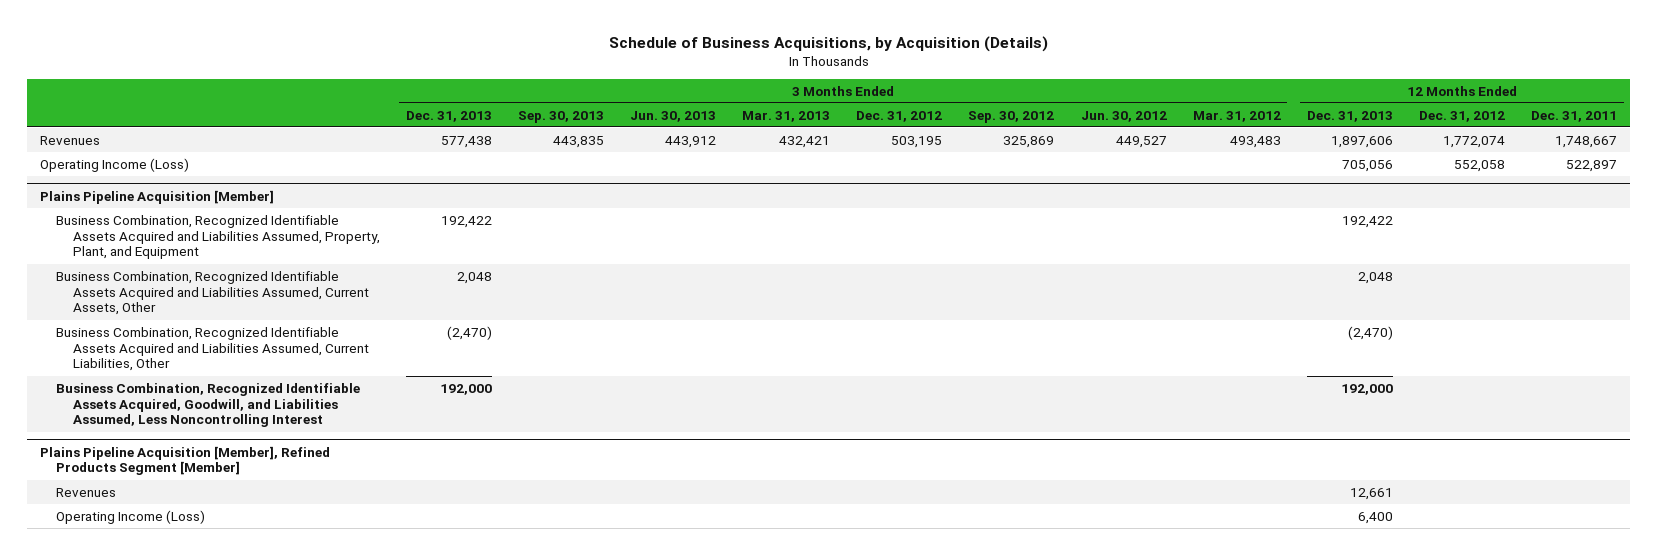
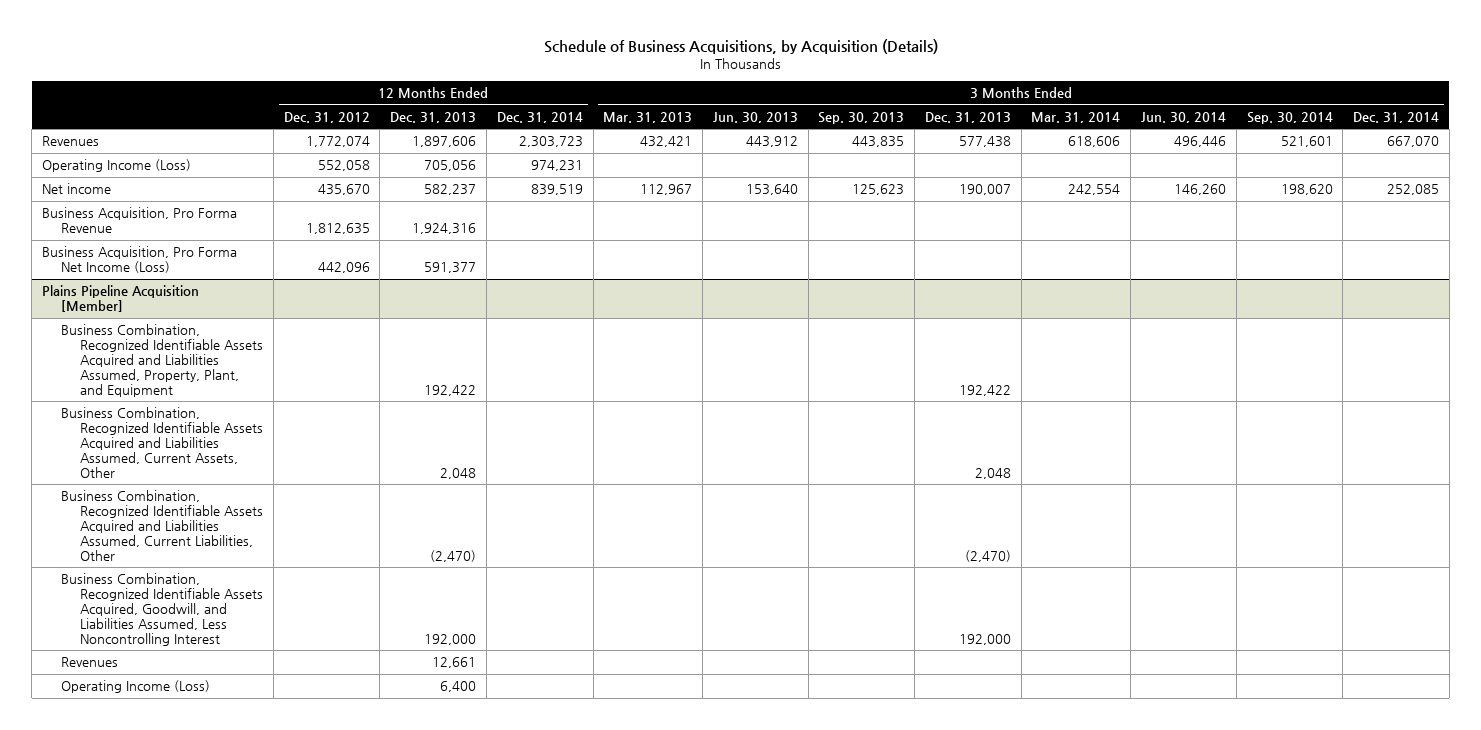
[856,110,943,122] Dec. 31, 2012 -> none
[968,110,1055,123] Sep. 30, 2012 -> none
[1080,110,1167,122] Jun. 30, 2012 -> none
[1192,110,1281,122] Mar. 31, 2012 -> none
[1531,110,1618,122] Dec. 31, 2011 -> none
none -> [496,111,583,123] Dec. 31, 2014
none -> [1031,111,1121,123] Mar. 31, 2014
none -> [1140,111,1226,123] Jun. 30, 2014
none -> [1246,111,1333,124] Sep. 30, 2014
none -> [1353,111,1440,123] Dec. 31, 2014
none -> [42,183,112,195] Net income
none -> [42,207,238,234] Business Acquisition, Pro Forma Revenue
none -> [42,246,238,274] Business Acquisition, Pro Forma Net Income (Loss)
[40,445,331,476] Plains Pipeline Acquisition [Member], Refined Products Segment [Member] -> none

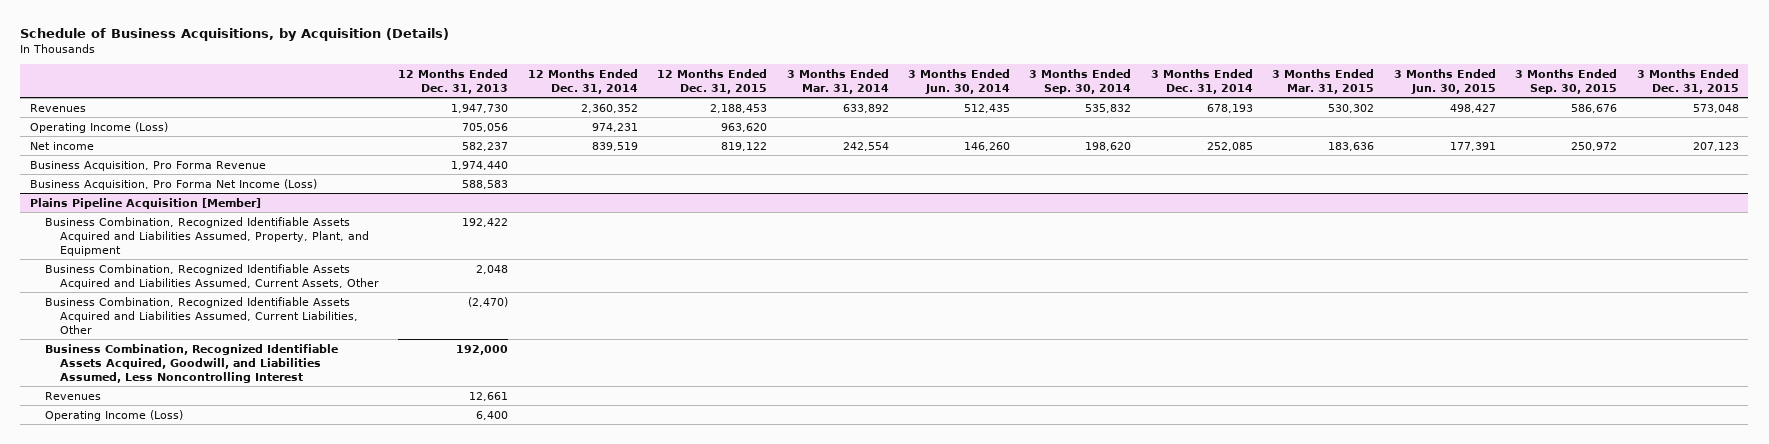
[283,111,370,123] Dec. 31, 2012 -> none
[603,111,693,123] Mar. 31, 2013 -> none
[712,111,798,123] Jun. 30, 2013 -> none
[818,111,905,124] Sep. 30, 2013 -> none
[924,111,1011,123] Dec. 31, 2013 -> none
none -> [657,68,768,94] 12 Months Ended Dec. 31, 2015
none -> [1272,68,1375,94] 3 Months Ended Mar. 31, 2015
none -> [1393,68,1496,94] 3 Months Ended Jun. 30, 2015
none -> [1515,68,1618,94] 3 Months Ended Sep. 30, 2015
none -> [1636,68,1739,94] 3 Months Ended Dec. 31, 2015
[412,136,477,148] 1,897,606 -> [451,103,509,113] 1,947,730
[518,136,583,148] 2,303,723 -> [580,103,638,113] 2,360,352
[1068,136,1121,148] 618,606 -> [842,103,889,113] 633,892
[1173,136,1226,148] 496,446 -> [964,103,1011,113] 512,435
[1280,136,1333,148] 521,601 -> [1085,103,1132,113] 535,832
[1387,136,1440,148] 667,070 -> [1206,103,1253,113] 678,193
[412,223,477,235] 1,924,316 -> [451,160,509,170] 1,974,440
[424,262,477,274] 591,377 -> [462,179,509,189] 588,583

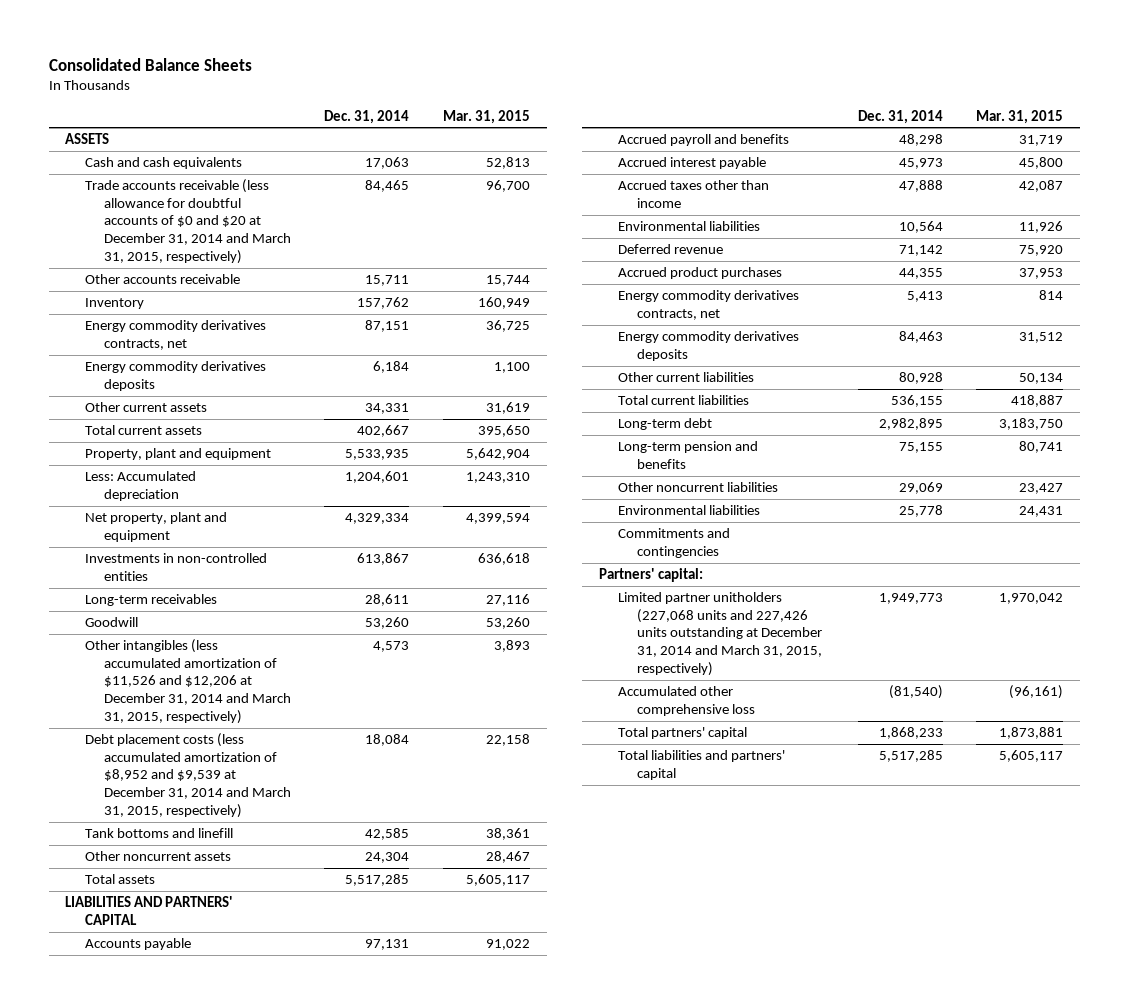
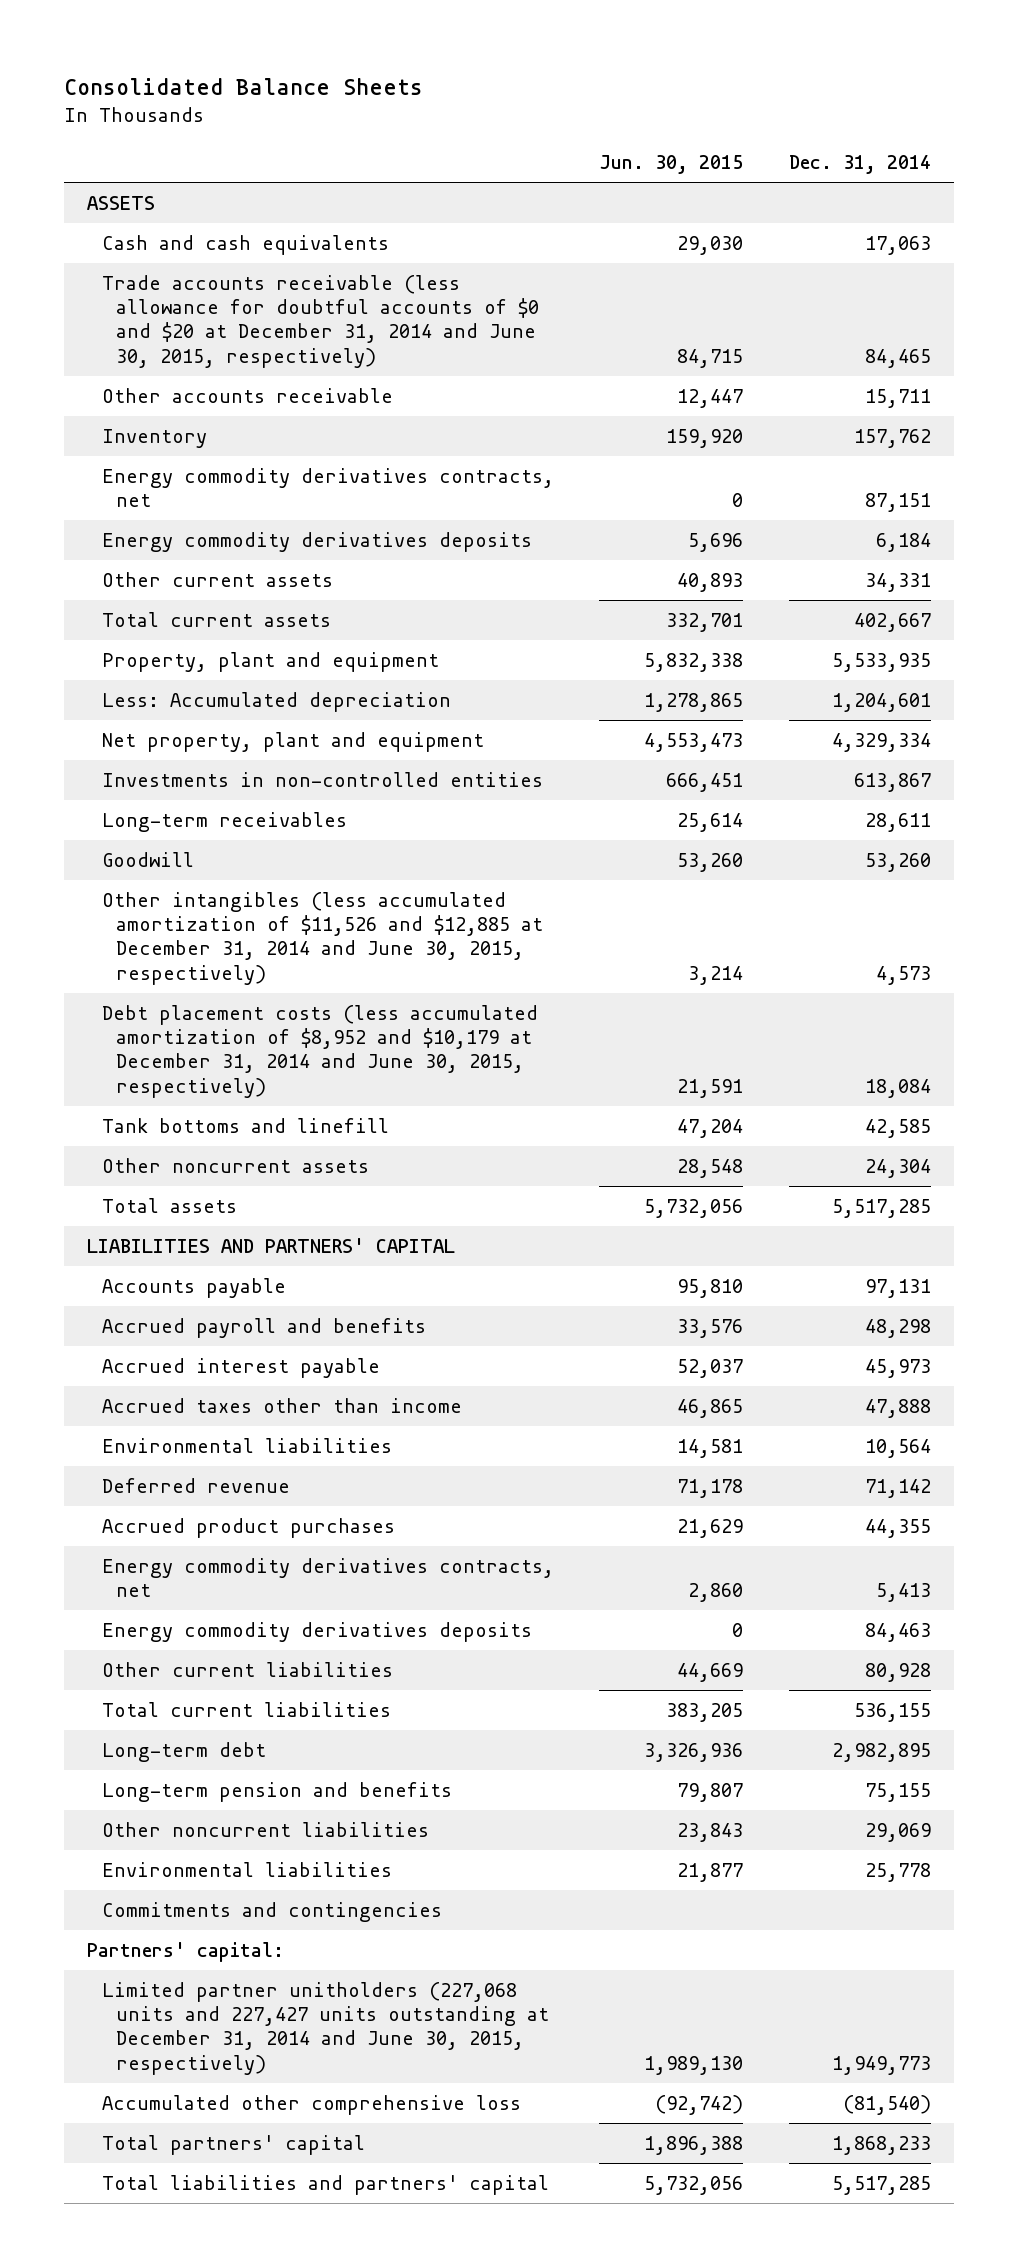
[442,109,530,124] Mar. 31, 2015 -> none
none -> [599,155,744,175] Jun. 30, 2015
[84,179,291,264] Trade accounts receivable (less allowance for doubtful accounts of $0 and $20 at December 31, 2014 and March 31, 2015, respectively) -> [101,275,540,368] Trade accounts receivable (less allowance for doubtful accounts of $0 and $20 at December 31, 2014 and June 30, 2015, respectively)
[84,639,291,724] Other intangibles (less accumulated amortization of $11,526 and $12,206 at December 31, 2014 and March 31, 2015, respectively) -> [101,892,544,985] Other intangibles (less accumulated amortization of $11,526 and $12,885 at December 31, 2014 and June 30, 2015, respectively)
[84,733,291,818] Debt placement costs (less accumulated amortization of $8,952 and $9,539 at December 31, 2014 and March 31, 2015, respectively) -> [101,1005,538,1098] Debt placement costs (less accumulated amortization of $8,952 and $10,179 at December 31, 2014 and June 30, 2015, respectively)
[618,592,823,676] Limited partner unitholders (227,068 units and 227,426 units outstanding at December 31, 2014 and March 31, 2015, respectively) -> [101,1982,550,2075] Limited partner unitholders (227,068 units and 227,427 units outstanding at December 31, 2014 and June 30, 2015, respectively)

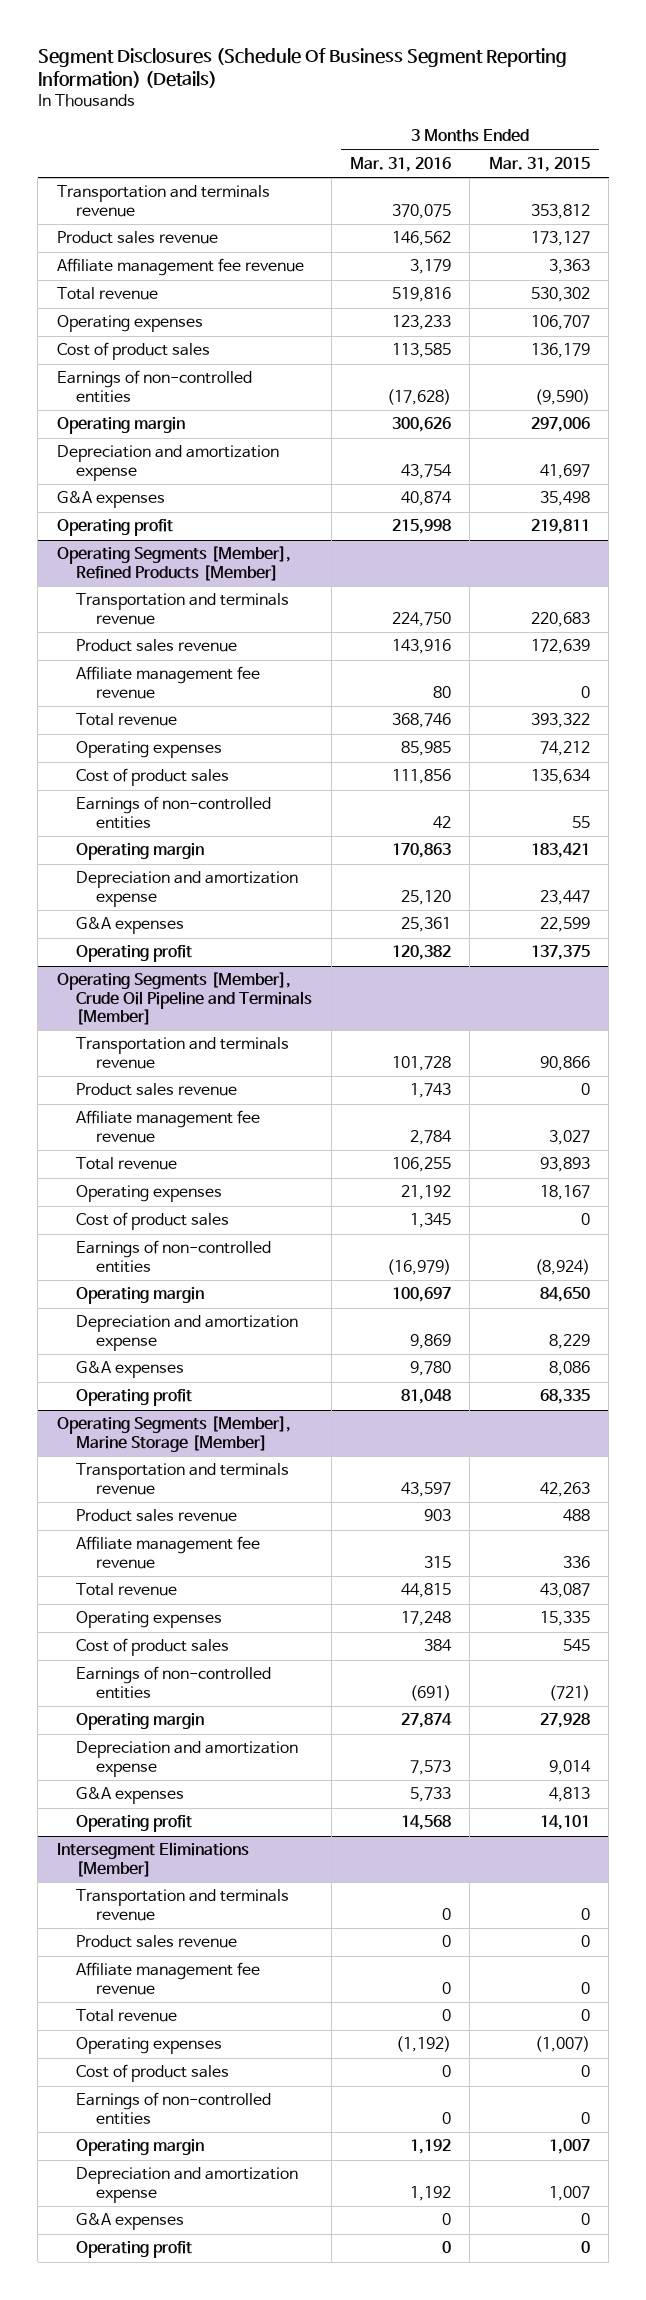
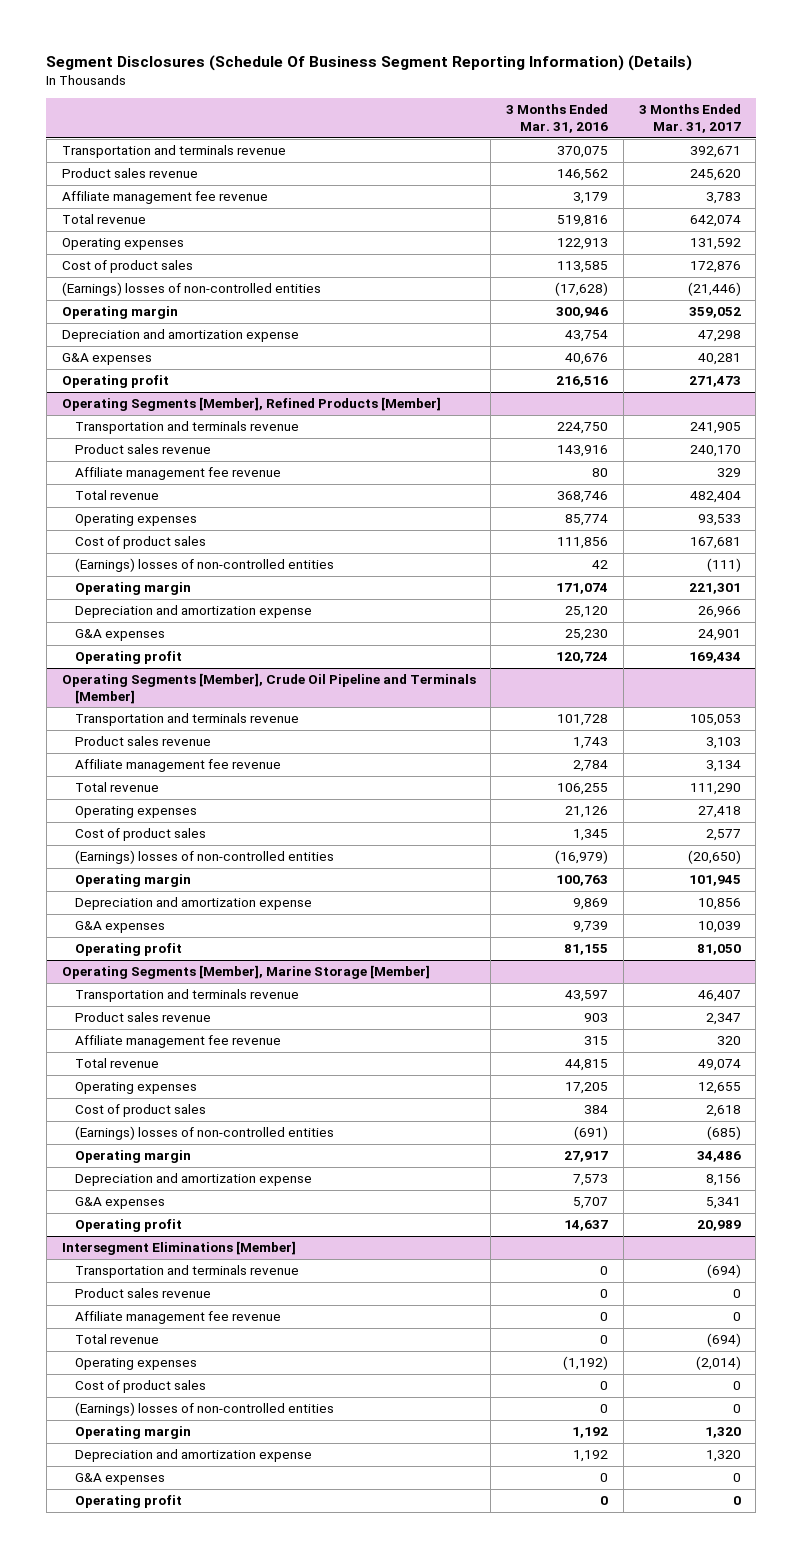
[488,156,590,172] Mar. 31, 2015 -> none
none -> [638,104,741,134] 3 Months Ended Mar. 31, 2017
[392,315,452,331] 123,233 -> [557,238,609,251] 122,913
[56,370,252,403] Earnings of non-controlled entities -> [61,282,321,297] (Earnings) losses of non-controlled entities
[392,417,452,433] 300,626 -> [556,307,609,319] 300,946
[401,491,453,507] 40,874 -> [565,353,609,366] 40,676
[392,519,452,535] 215,998 -> [556,376,609,388] 216,516
[401,741,452,757] 85,985 -> [565,514,609,527] 85,774
[76,796,272,829] Earnings of non-controlled entities -> [74,558,334,573] (Earnings) losses of non-controlled entities
[392,843,452,859] 170,863 -> [556,583,609,595] 171,074
[401,917,452,933] 25,361 -> [565,629,609,642] 25,230
[392,945,452,961] 120,382 -> [556,652,609,664] 120,724
[401,1185,452,1201] 21,192 -> [565,806,609,819] 21,126
[76,1240,272,1273] Earnings of non-controlled entities -> [74,850,334,865] (Earnings) losses of non-controlled entities
[392,1287,452,1303] 100,697 -> [556,875,609,887] 100,763
[410,1361,452,1377] 9,780 -> [573,921,609,934] 9,739
[401,1389,452,1405] 81,048 -> [564,944,609,956] 81,155
[401,1611,452,1627] 17,248 -> [565,1082,609,1095] 17,205
[76,1666,272,1699] Earnings of non-controlled entities -> [74,1126,334,1141] (Earnings) losses of non-controlled entities
[401,1713,453,1729] 27,874 -> [564,1151,609,1163] 27,917
[410,1787,452,1803] 5,733 -> [573,1197,609,1210] 5,707
[401,1815,452,1831] 14,568 -> [564,1220,609,1232] 14,637
[76,2092,272,2125] Earnings of non-controlled entities -> [74,1402,334,1417] (Earnings) losses of non-controlled entities

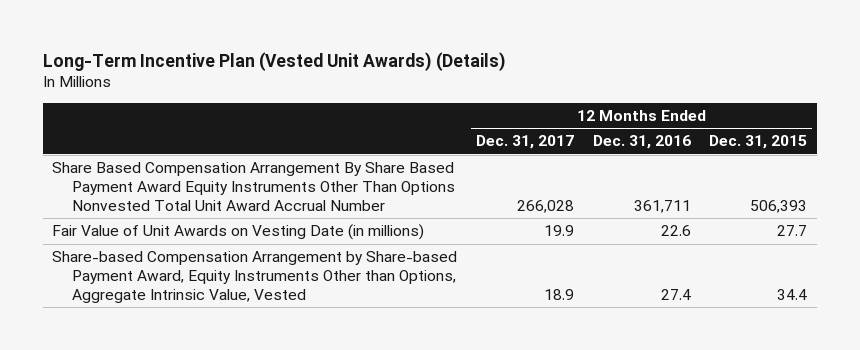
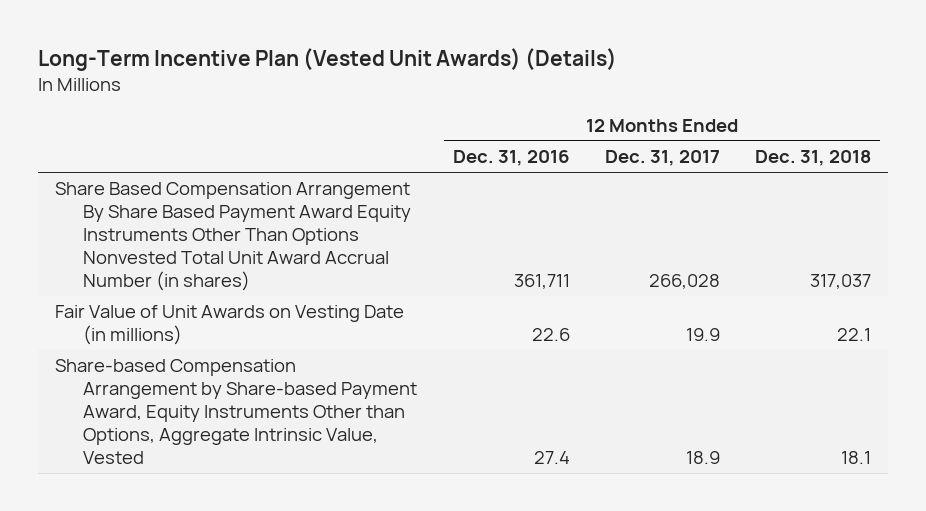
[709,135,808,150] Dec. 31, 2015 -> none
none -> [754,150,871,167] Dec. 31, 2018
[52,162,456,211] Share Based Compensation Arrangement By Share Based Payment Award Equity Instruments Other Than Options Nonvested Total Unit Award Accrual Number -> [55,182,412,291] Share Based Compensation Arrangement By Share Based Payment Award Equity Instruments Other Than Options Nonvested Total Unit Award Accrual Number (in shares)

